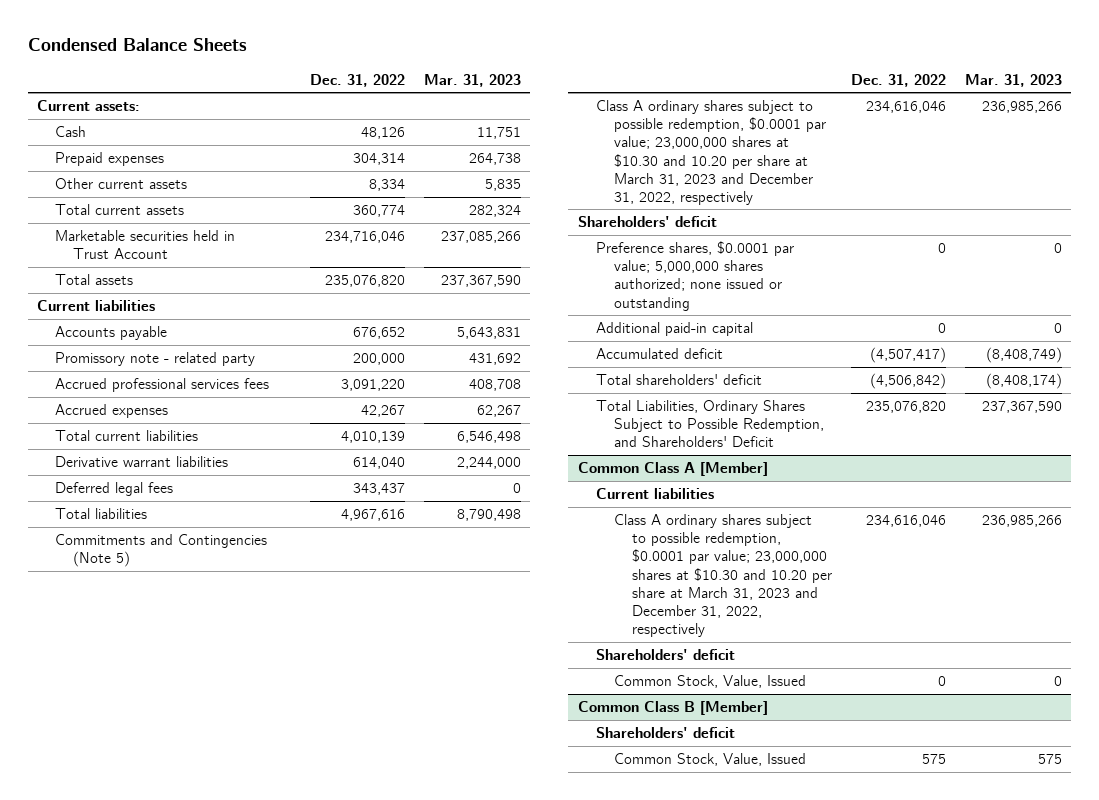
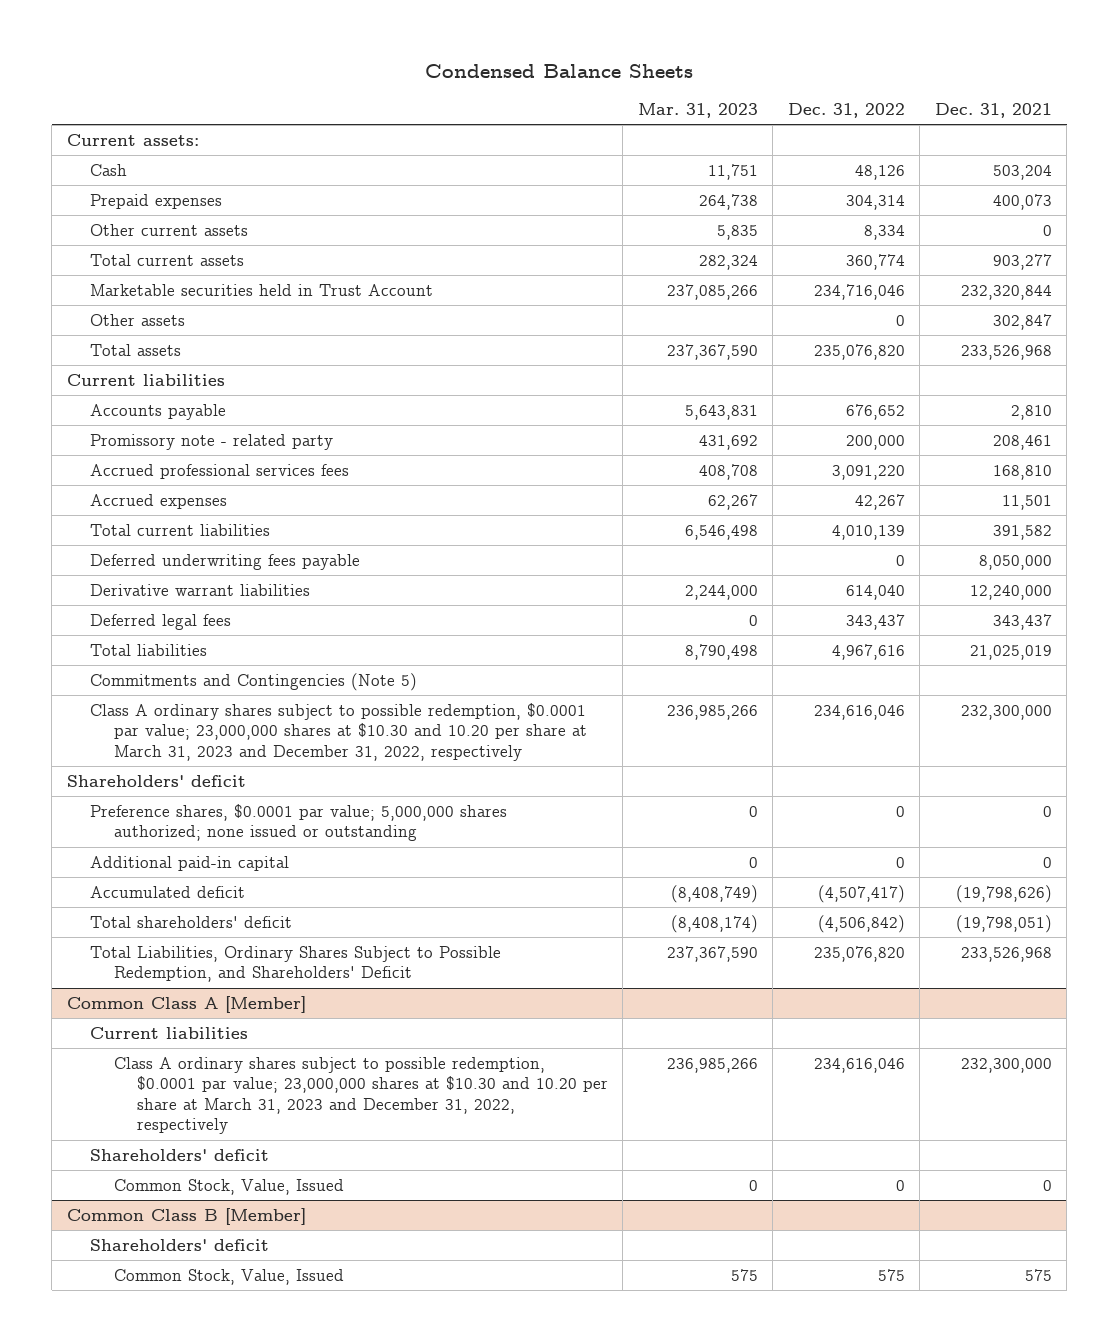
none -> [934,103,1052,119] Dec. 31, 2021
none -> [90,313,186,326] Other assets
none -> [90,553,361,570] Deferred underwriting fees payable

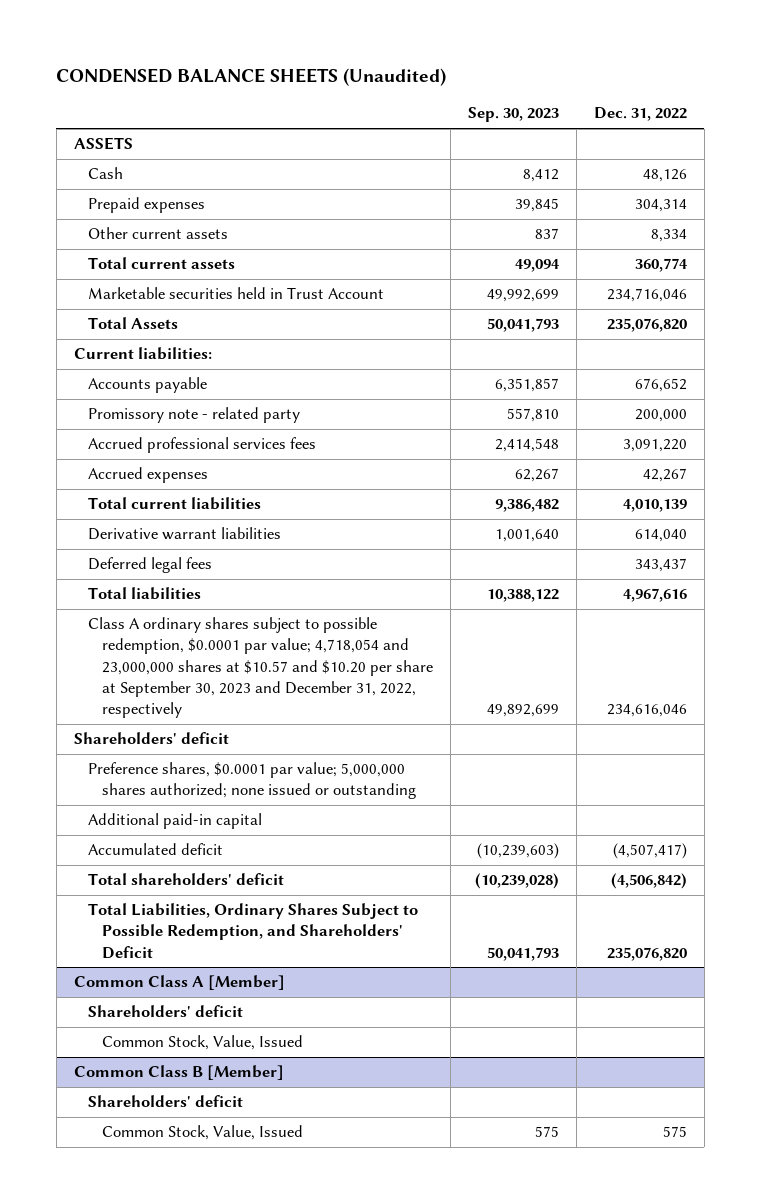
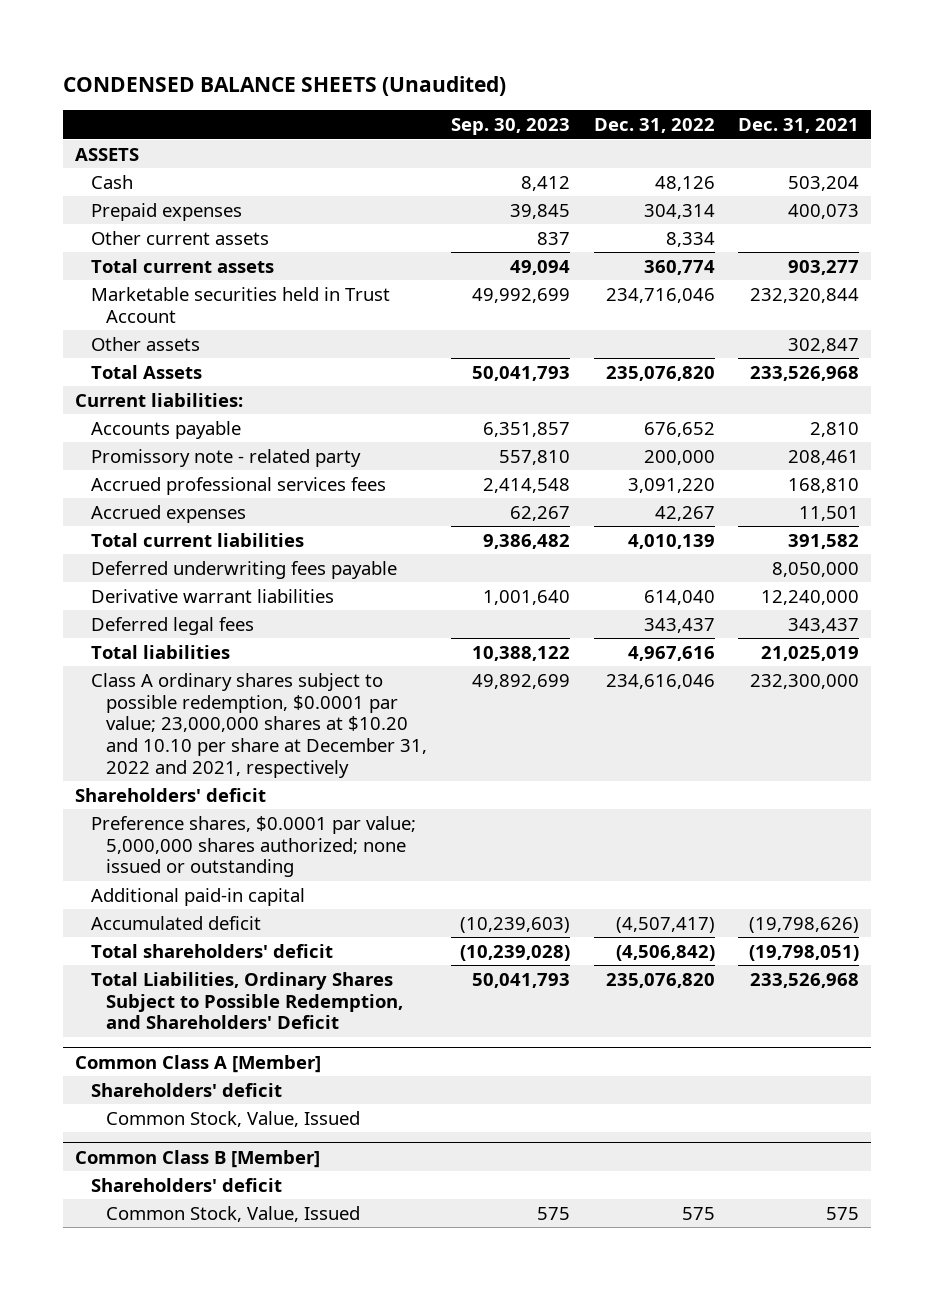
none -> [738,118,860,134] Dec. 31, 2021
none -> [90,336,200,351] Other assets
none -> [90,560,397,579] Deferred underwriting fees payable
[88,617,434,719] Class A ordinary shares subject to possible redemption, $0.0001 par value; 4,718,054 and 23,000,000 shares at $10.57 and $10.20 per share at September 30, 2023 and December 31, 2022, respectively -> [90,672,428,778] Class A ordinary shares subject to possible redemption, $0.0001 par value; 23,000,000 shares at $10.20 and 10.10 per share at December 31, 2022 and 2021, respectively

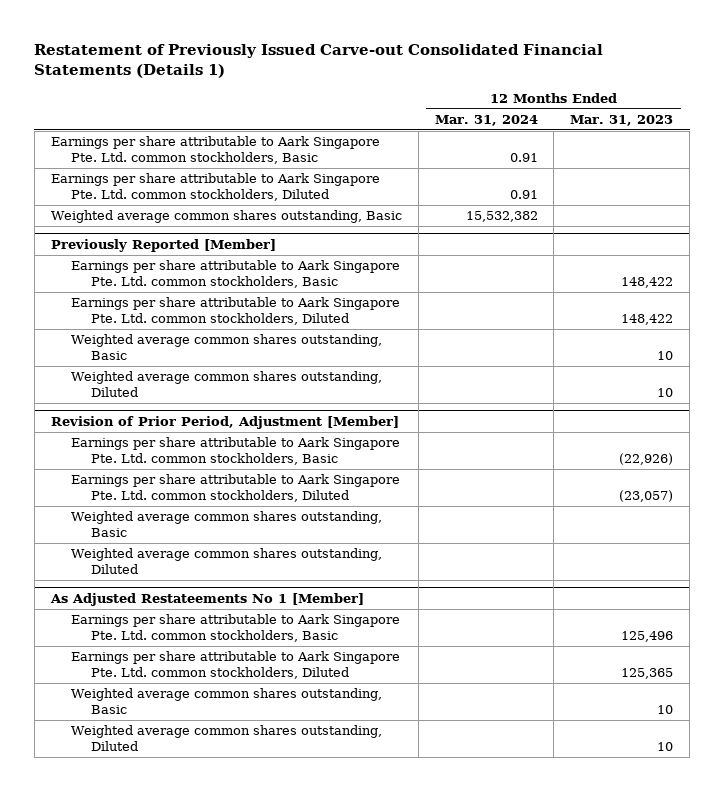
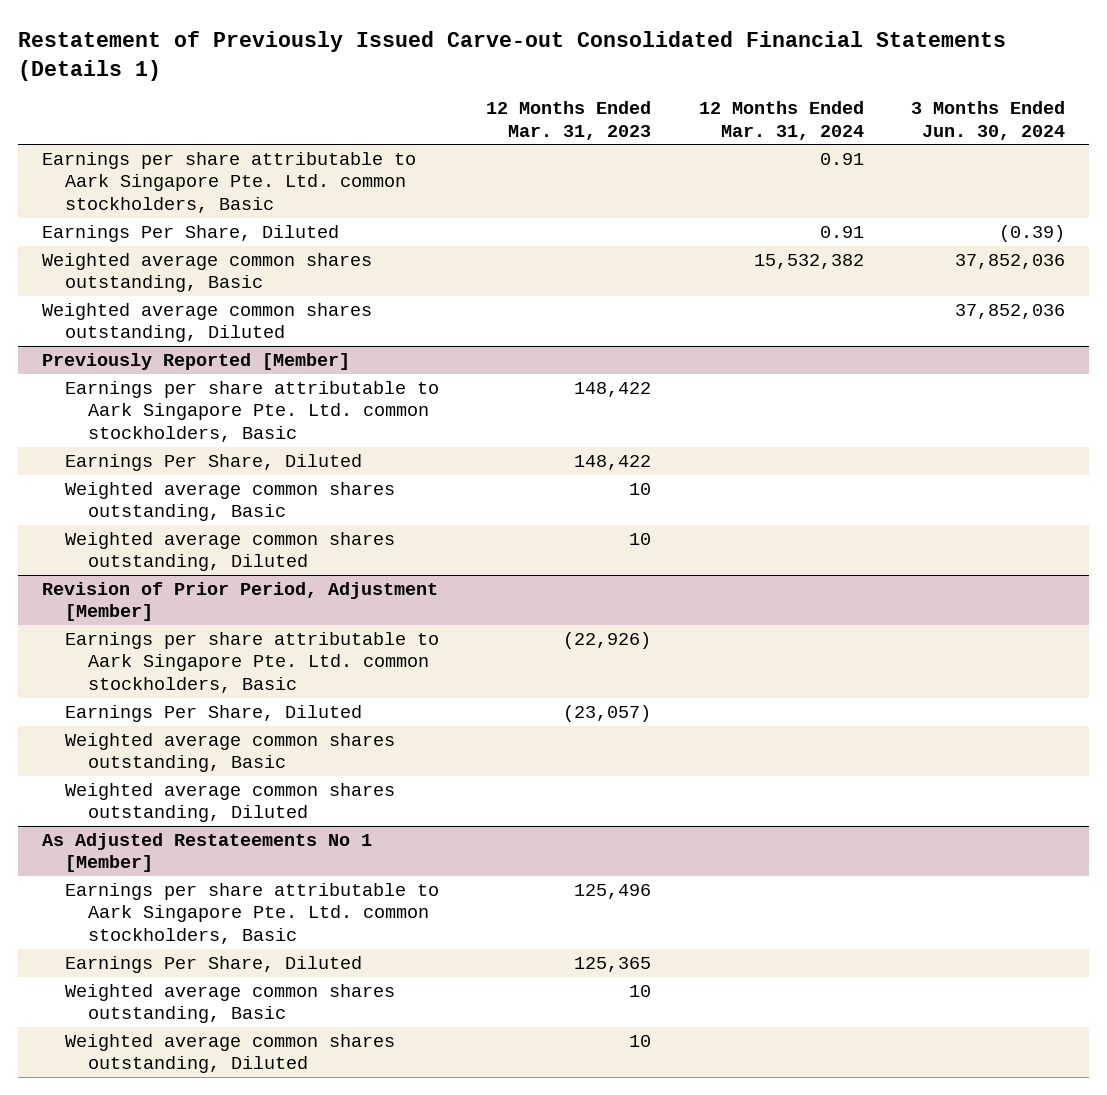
none -> [911,101,1066,140] 3 Months Ended Jun. 30, 2024
[50,173,380,202] Earnings per share attributable to Aark Singapore Pte. Ltd. common stockholders, Diluted -> [42,224,340,242] Earnings Per Share, Diluted
none -> [42,302,373,343] Weighted average common shares outstanding, Diluted
[70,297,400,326] Earnings per share attributable to Aark Singapore Pte. Ltd. common stockholders, Diluted -> [64,453,362,471] Earnings Per Share, Diluted
[70,474,400,503] Earnings per share attributable to Aark Singapore Pte. Ltd. common stockholders, Diluted -> [64,704,362,722] Earnings Per Share, Diluted
[70,651,400,680] Earnings per share attributable to Aark Singapore Pte. Ltd. common stockholders, Diluted -> [64,955,362,973] Earnings Per Share, Diluted

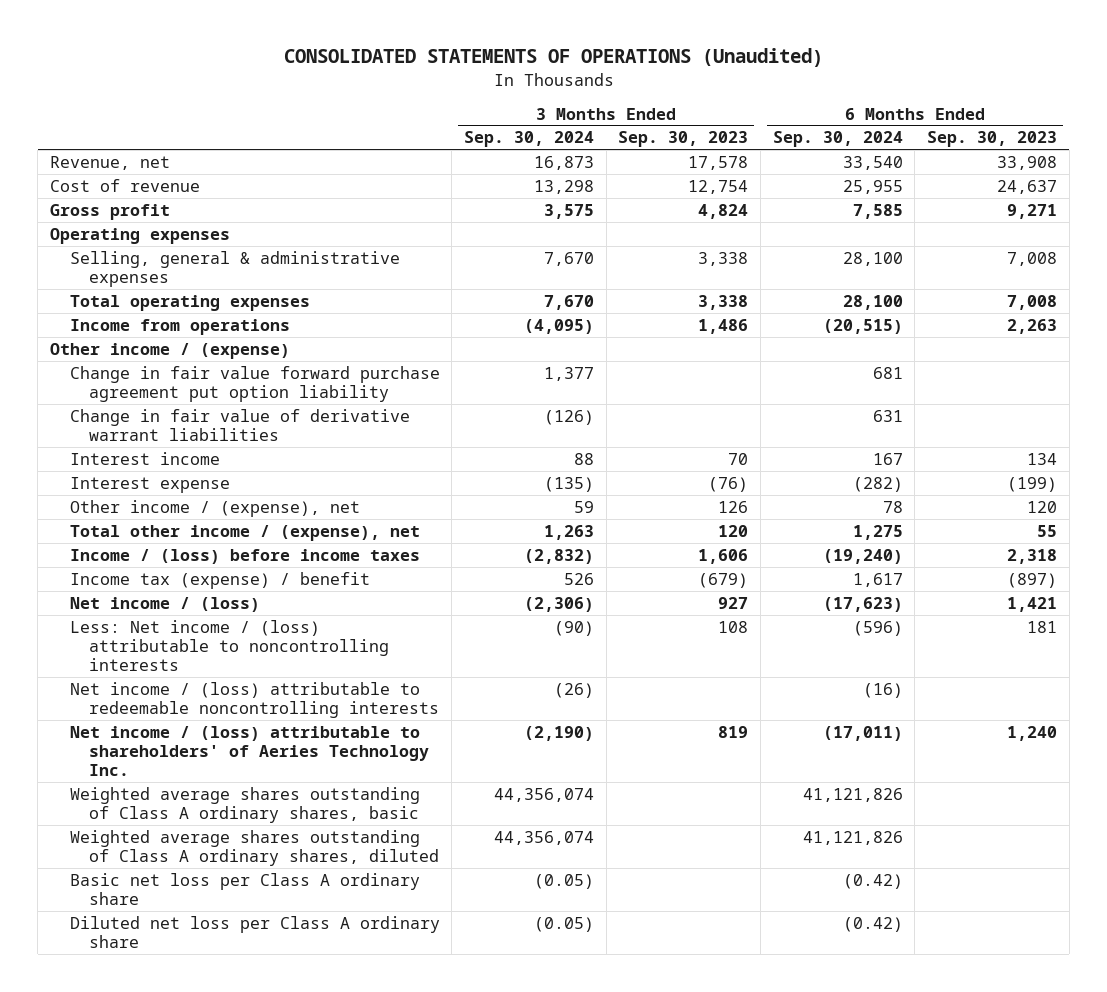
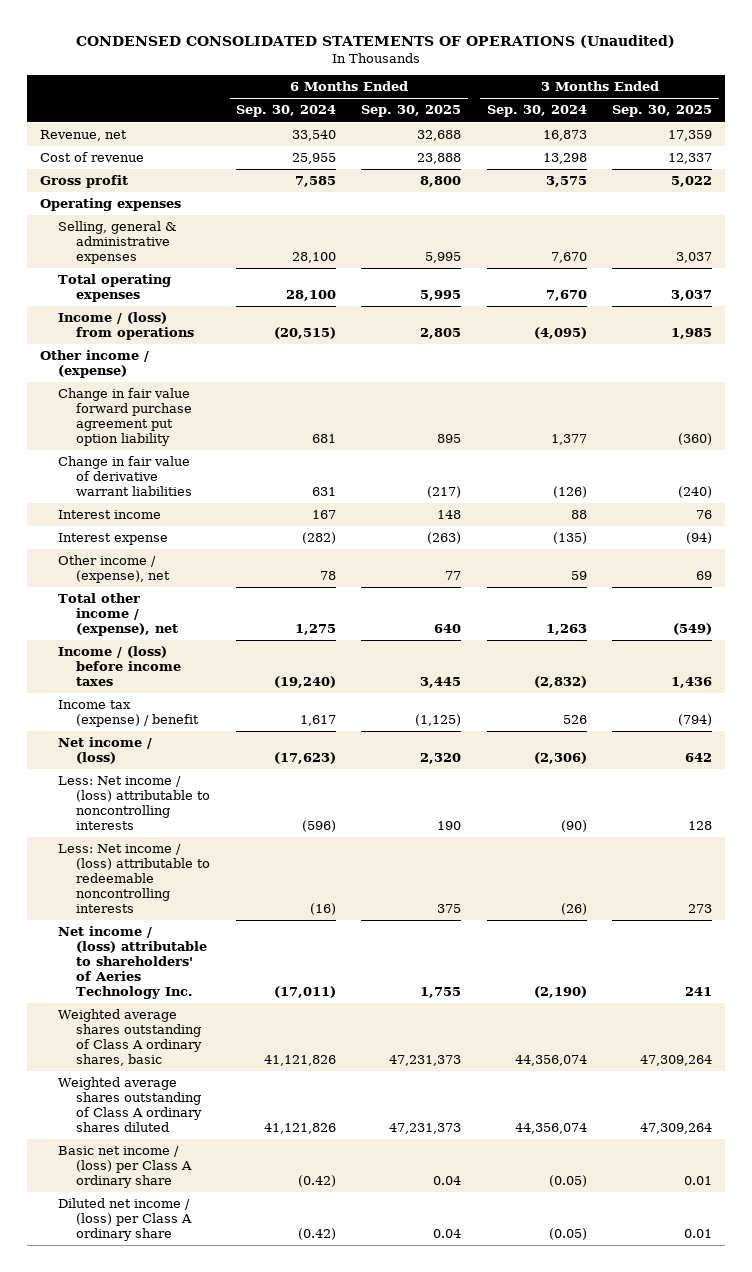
[283,48,823,68] CONSOLIDATED STATEMENTS OF OPERATIONS (Unaudited) -> [75,35,675,49] CONDENSED CONSOLIDATED STATEMENTS OF OPERATIONS (Unaudited)
[618,131,749,148] Sep. 30, 2023 -> none
[927,131,1058,148] Sep. 30, 2023 -> none
none -> [361,105,462,118] Sep. 30, 2025
none -> [612,105,713,118] Sep. 30, 2025
[69,318,290,335] Income from operations -> [58,312,195,340] Income / (loss) from operations
[69,681,439,718] Net income / (loss) attributable to redeemable noncontrolling interests -> [58,844,211,913] Less: Net income / (loss) attributable to redeemable noncontrolling interests
[69,829,439,866] Weighted average shares outstanding of Class A ordinary shares, diluted -> [58,1077,203,1132] Weighted average shares outstanding of Class A ordinary shares diluted
[69,872,420,905] Basic net loss per Class A ordinary share -> [58,1146,193,1188] Basic net income / (loss) per Class A ordinary share
[69,915,440,948] Diluted net loss per Class A ordinary share -> [58,1198,193,1241] Diluted net income / (loss) per Class A ordinary share

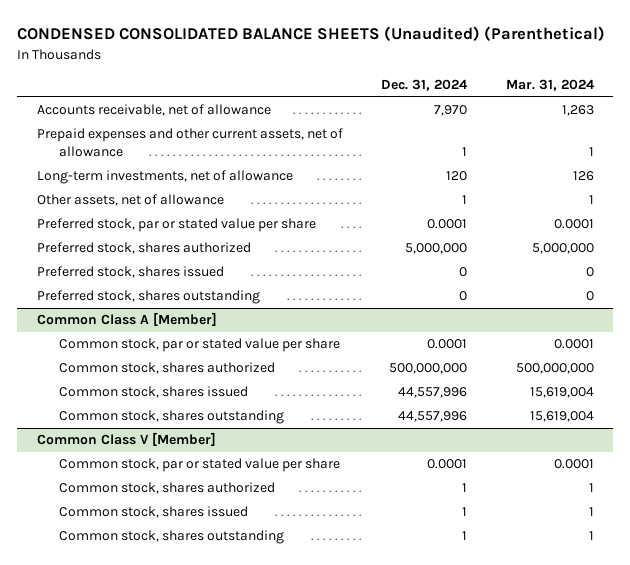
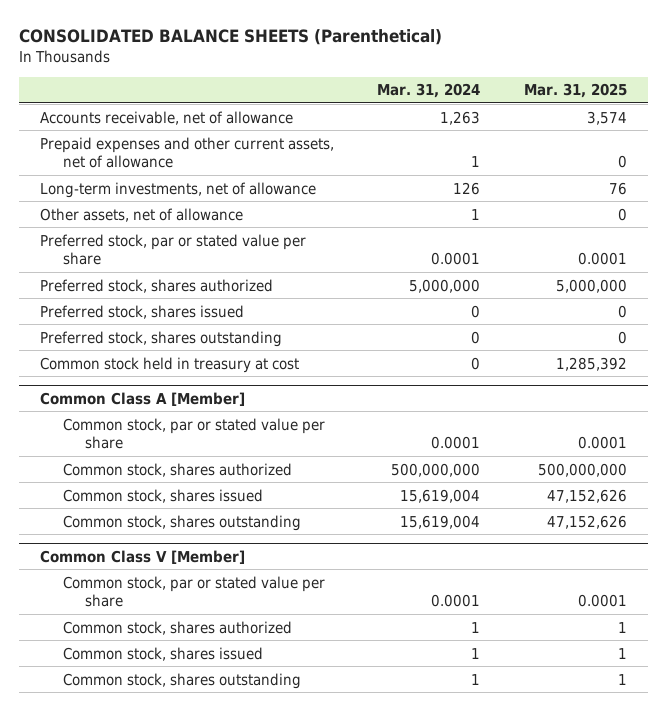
[17,26,606,42] CONDENSED CONSOLIDATED BALANCE SHEETS (Unaudited) (Parenthetical) -> [18,28,442,45] CONSOLIDATED BALANCE SHEETS (Parenthetical)
[381,79,469,92] Dec. 31, 2024 -> none
none -> [523,83,627,99] Mar. 31, 2025
none -> [40,356,300,373] Common stock held in treasury at cost

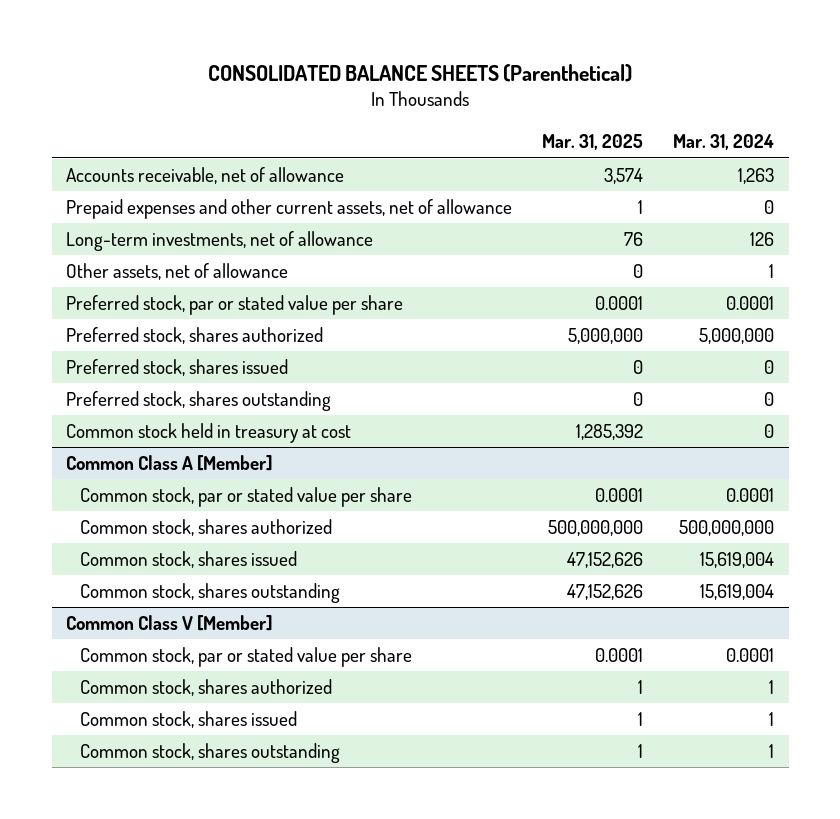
[471,155,481,167] 1 -> [763,200,774,215] 0
[617,154,627,168] 0 -> [638,200,644,215] 1

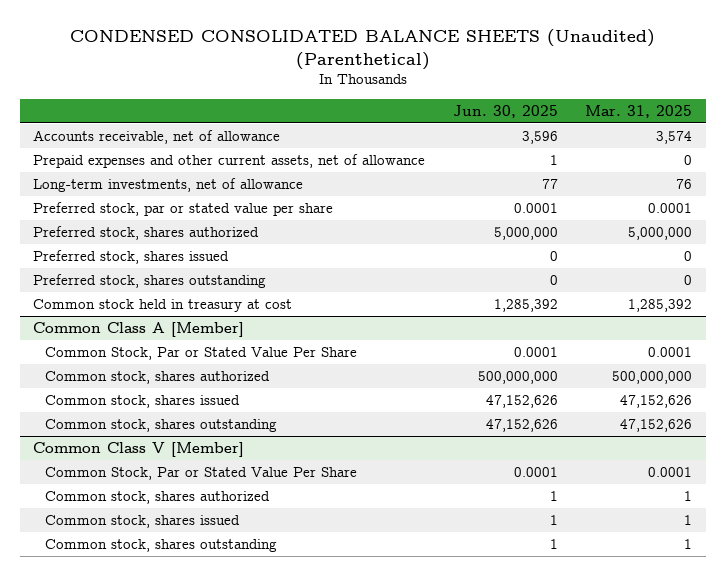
[208,63,633,82] CONSOLIDATED BALANCE SHEETS (Parenthetical) -> [69,29,655,70] CONDENSED CONSOLIDATED BALANCE SHEETS (Unaudited) (Parenthetical)
[672,134,774,151] Mar. 31, 2024 -> none
none -> [452,104,558,118] Jun. 30, 2025
[638,200,644,215] 1 -> [684,155,693,166] 0
[66,263,289,281] Other assets, net of allowance -> none
[79,487,412,508] Common stock, par or stated value per share -> [44,347,357,361] Common Stock, Par or Stated Value Per Share
[79,647,412,668] Common stock, par or stated value per share -> [44,467,357,481] Common Stock, Par or Stated Value Per Share

